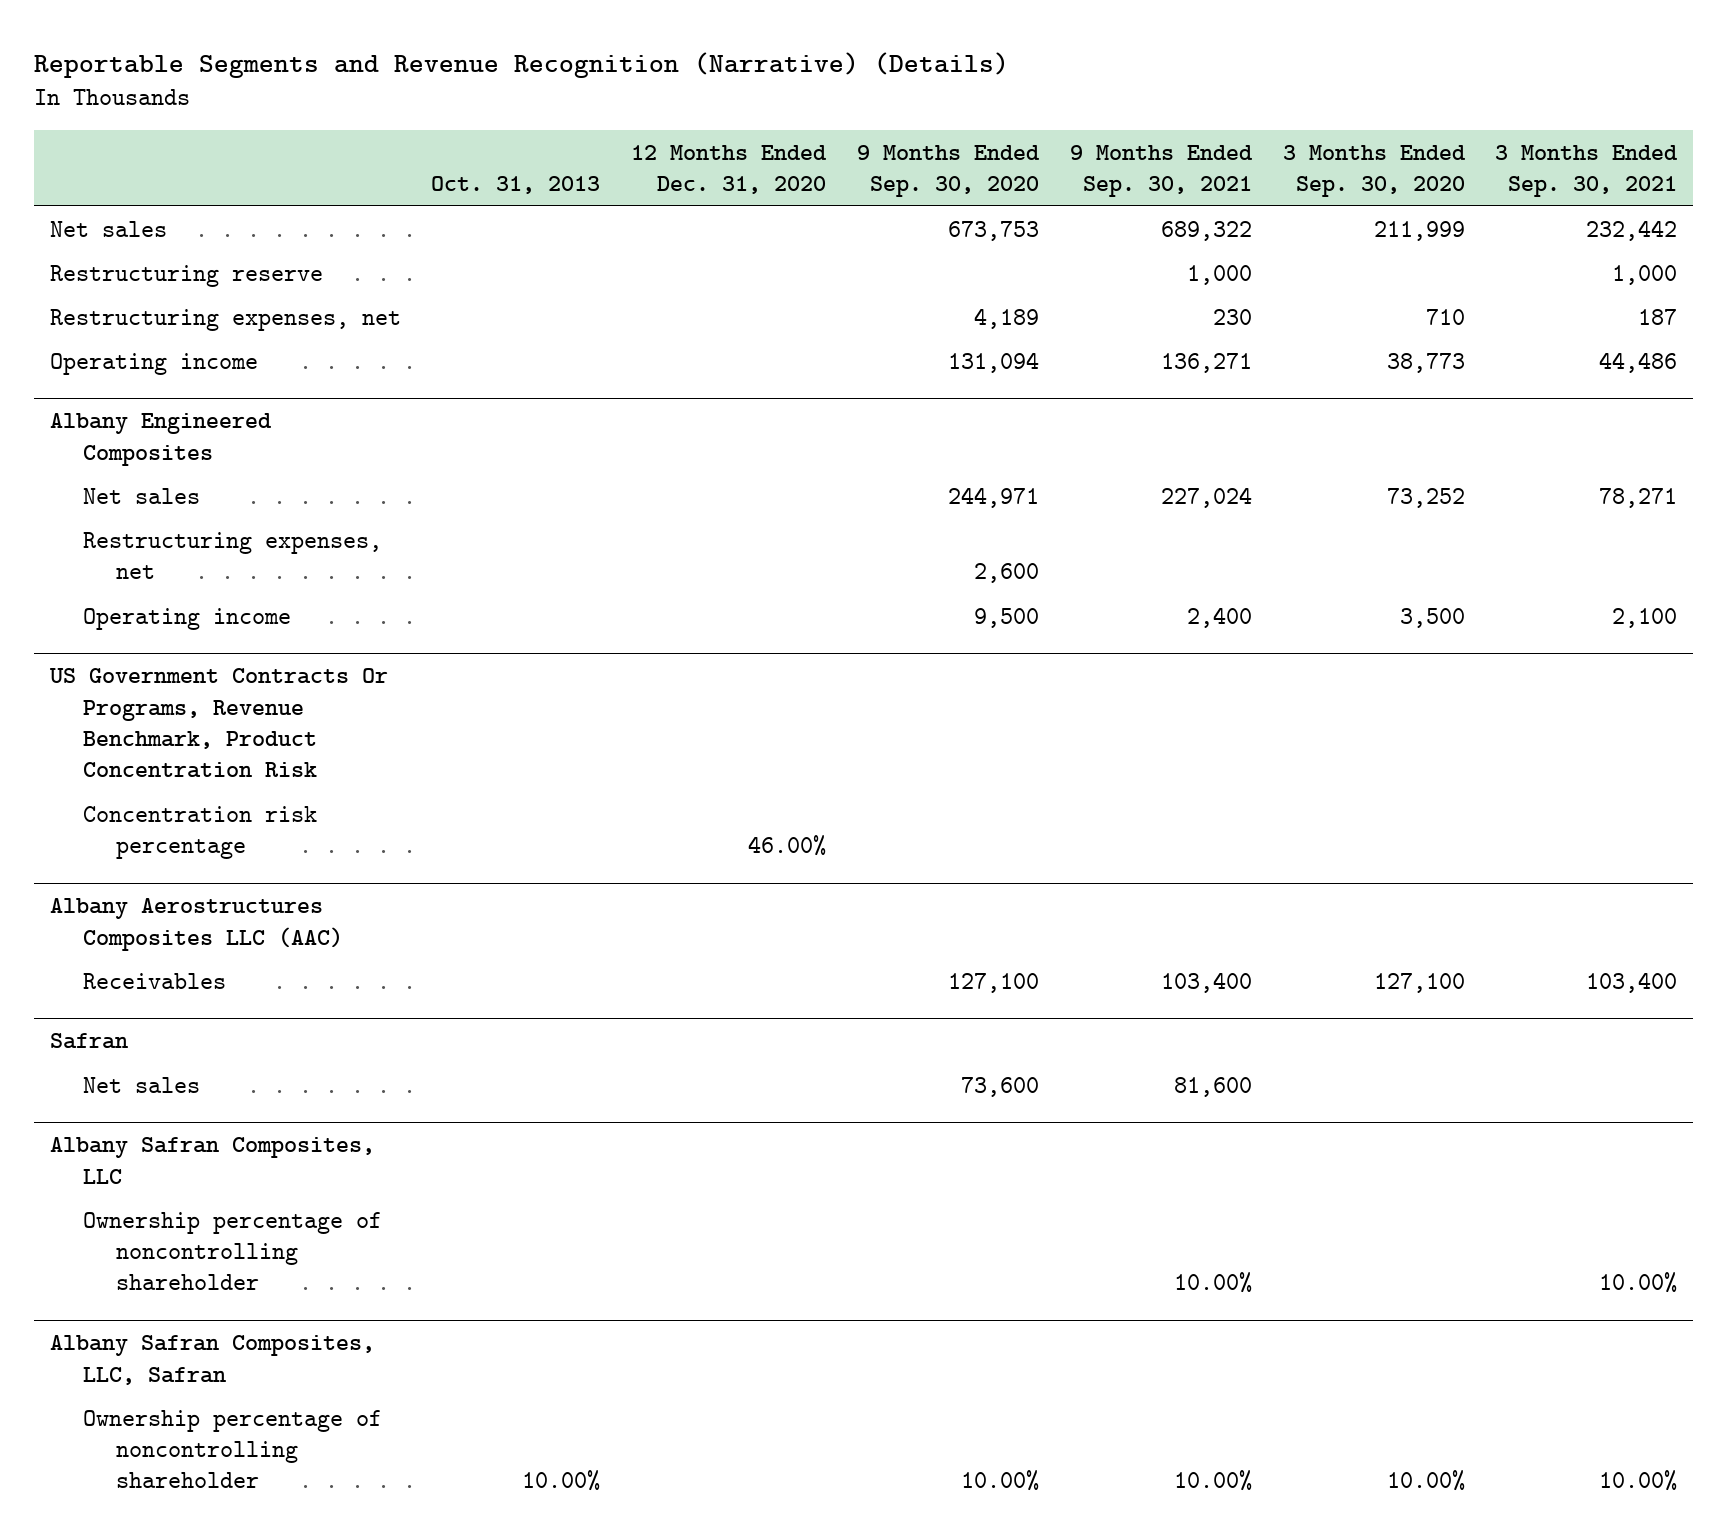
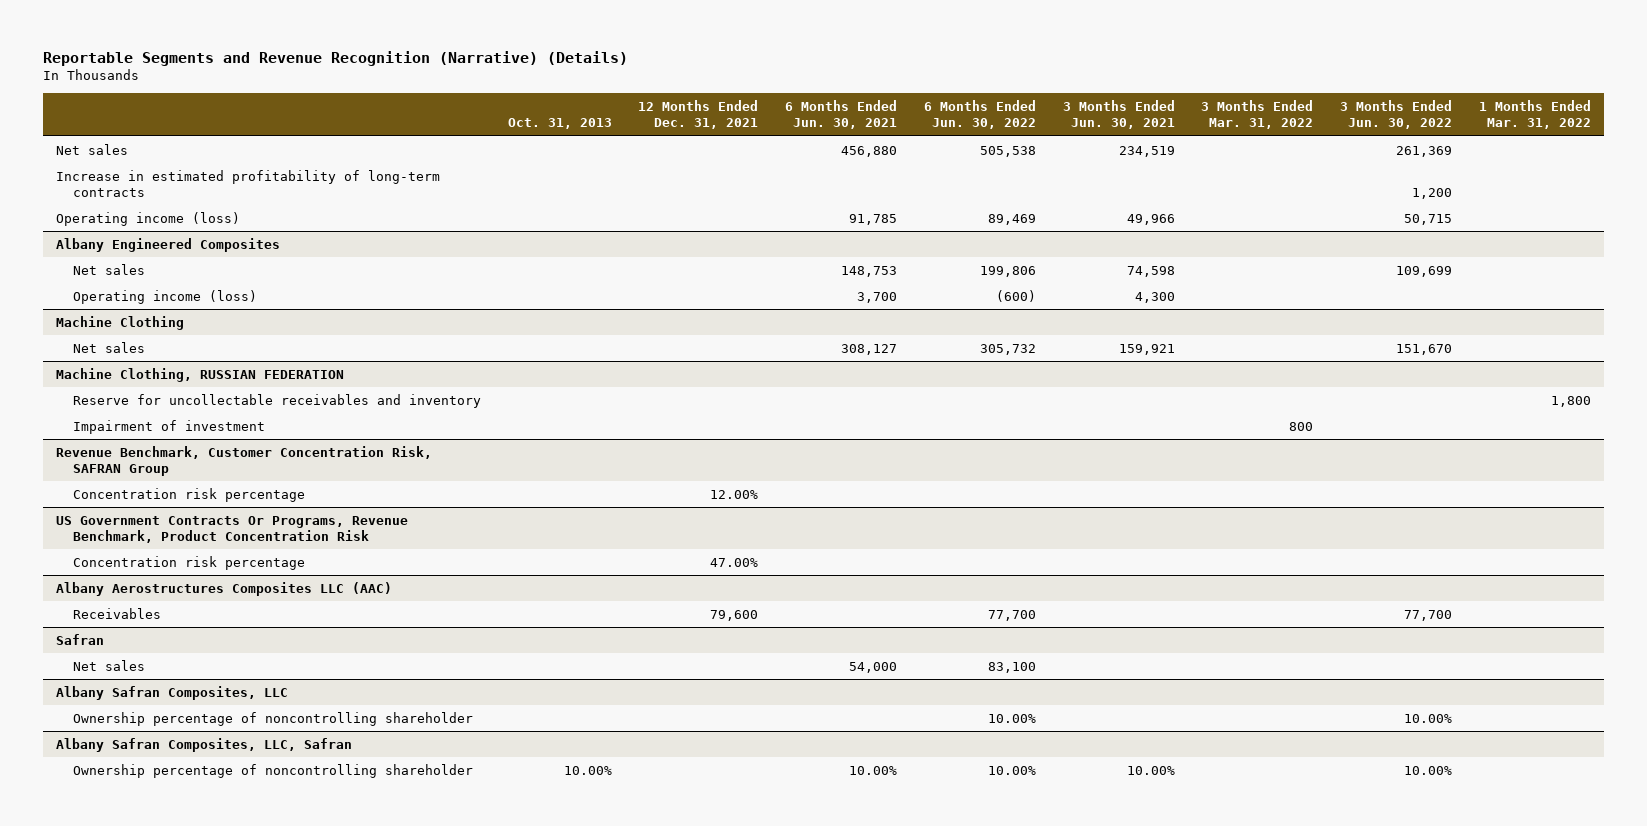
[631,144,828,194] 12 Months Ended Dec. 31, 2020 -> none
[856,144,1040,197] 9 Months Ended Sep. 30, 2020 -> none
[1069,144,1253,197] 9 Months Ended Sep. 30, 2021 -> none
[1282,144,1466,197] 3 Months Ended Sep. 30, 2020 -> none
[1495,144,1679,197] 3 Months Ended Sep. 30, 2021 -> none
none -> [638,100,759,130] 12 Months Ended Dec. 31, 2021
none -> [785,100,898,130] 6 Months Ended Jun. 30, 2021
none -> [923,100,1036,130] 6 Months Ended Jun. 30, 2022
none -> [1062,100,1175,130] 3 Months Ended Jun. 30, 2021
none -> [1201,100,1314,130] 3 Months Ended Mar. 31, 2022
none -> [1340,100,1453,130] 3 Months Ended Jun. 30, 2022
none -> [1478,100,1591,130] 1 Months Ended Mar. 31, 2022
[49,264,323,287] Restructuring reserve -> none
[49,308,401,331] Restructuring expenses, net -> none
none -> [55,169,440,197] Increase in estimated profitability of long-term contracts
[49,352,258,375] Operating income -> [55,211,240,226] Operating income (loss)
[82,531,382,579] Restructuring expenses, net -> none
[82,607,291,630] Operating income -> [72,289,257,304] Operating income (loss)
none -> [55,315,184,330] Machine Clothing
none -> [72,341,145,353] Net sales
none -> [55,367,344,382] Machine Clothing, RUSSIAN FEDERATION
none -> [72,393,481,408] Reserve for uncollectable receivables and inventory
none -> [72,419,265,434] Impairment of investment
none -> [55,445,432,476] Revenue Benchmark, Customer Concentration Risk, SAFRAN Group
none -> [72,487,305,502] Concentration risk percentage

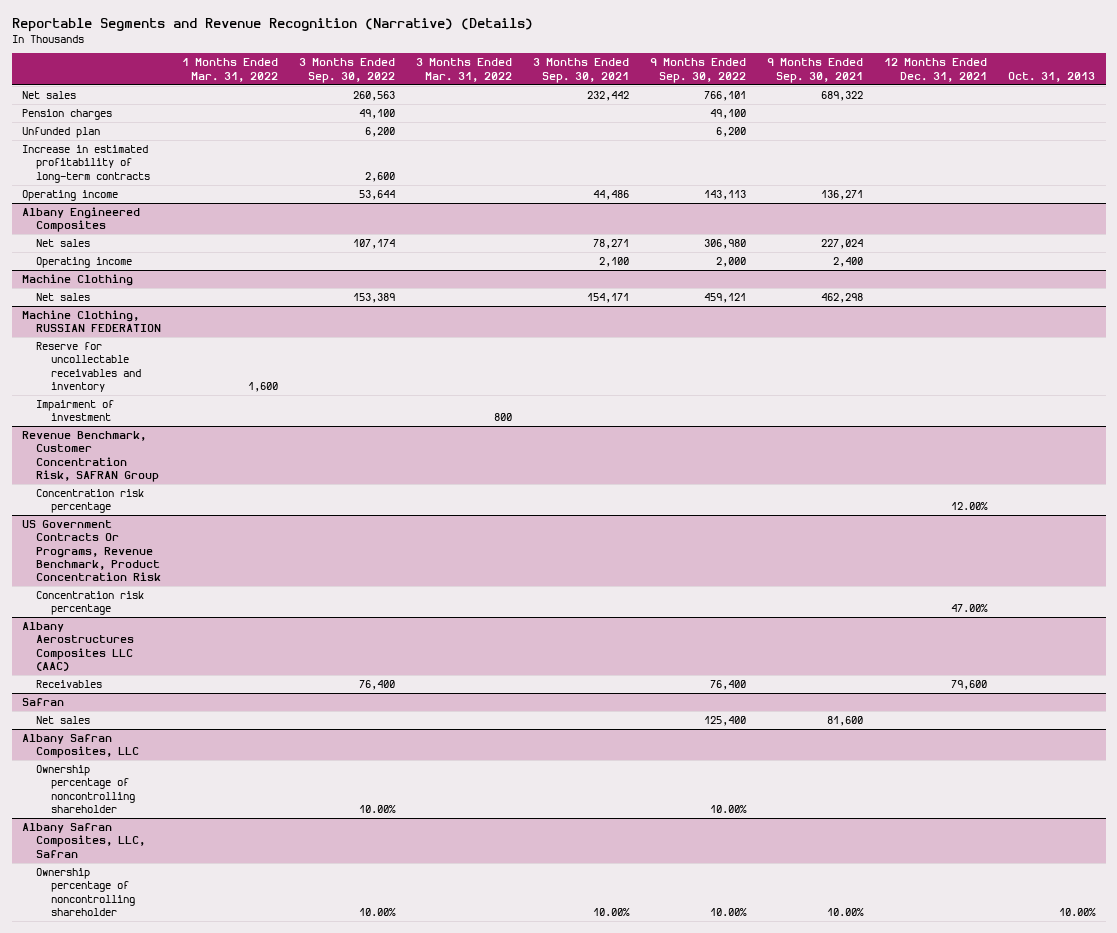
[785,100,898,130] 6 Months Ended Jun. 30, 2021 -> none
[923,100,1036,130] 6 Months Ended Jun. 30, 2022 -> none
[1062,100,1175,130] 3 Months Ended Jun. 30, 2021 -> none
[1340,100,1453,130] 3 Months Ended Jun. 30, 2022 -> none
none -> [299,58,396,83] 3 Months Ended Sep. 30, 2022
none -> [533,58,630,83] 3 Months Ended Sep. 30, 2021
none -> [650,58,747,83] 9 Months Ended Sep. 30, 2022
none -> [767,58,864,83] 9 Months Ended Sep. 30, 2021
none -> [21,109,112,121] Pension charges
none -> [21,127,100,139] Unfunded plan
[55,211,240,226] Operating income (loss) -> [21,190,118,202] Operating income
[72,289,257,304] Operating income (loss) -> [36,257,133,269] Operating income
[1550,395,1591,407] 1,800 -> [248,382,279,393] 1,600

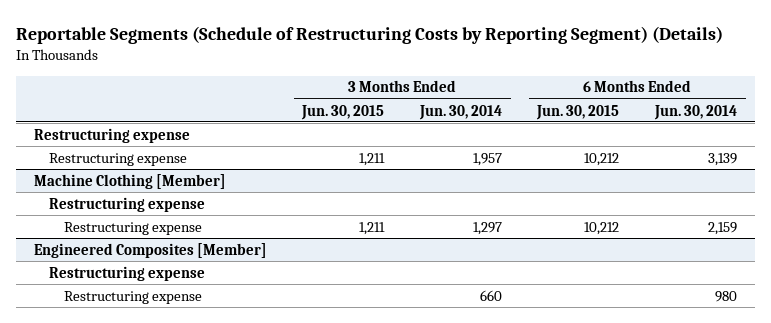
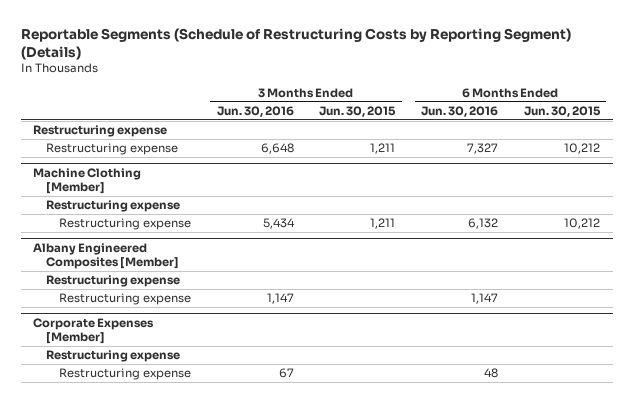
[418,104,502,120] Jun. 30, 2014 -> none
[653,104,737,120] Jun. 30, 2014 -> none
none -> [216,106,294,118] Jun. 30, 2016
none -> [420,106,498,118] Jun. 30, 2016
[33,242,267,258] Engineered Composites [Member] -> [33,243,180,270] Albany Engineered Composites [Member]
none -> [33,318,155,345] Corporate Expenses [Member]
none -> [46,350,181,363] Restructuring expense
none -> [58,368,191,381] Restructuring expense

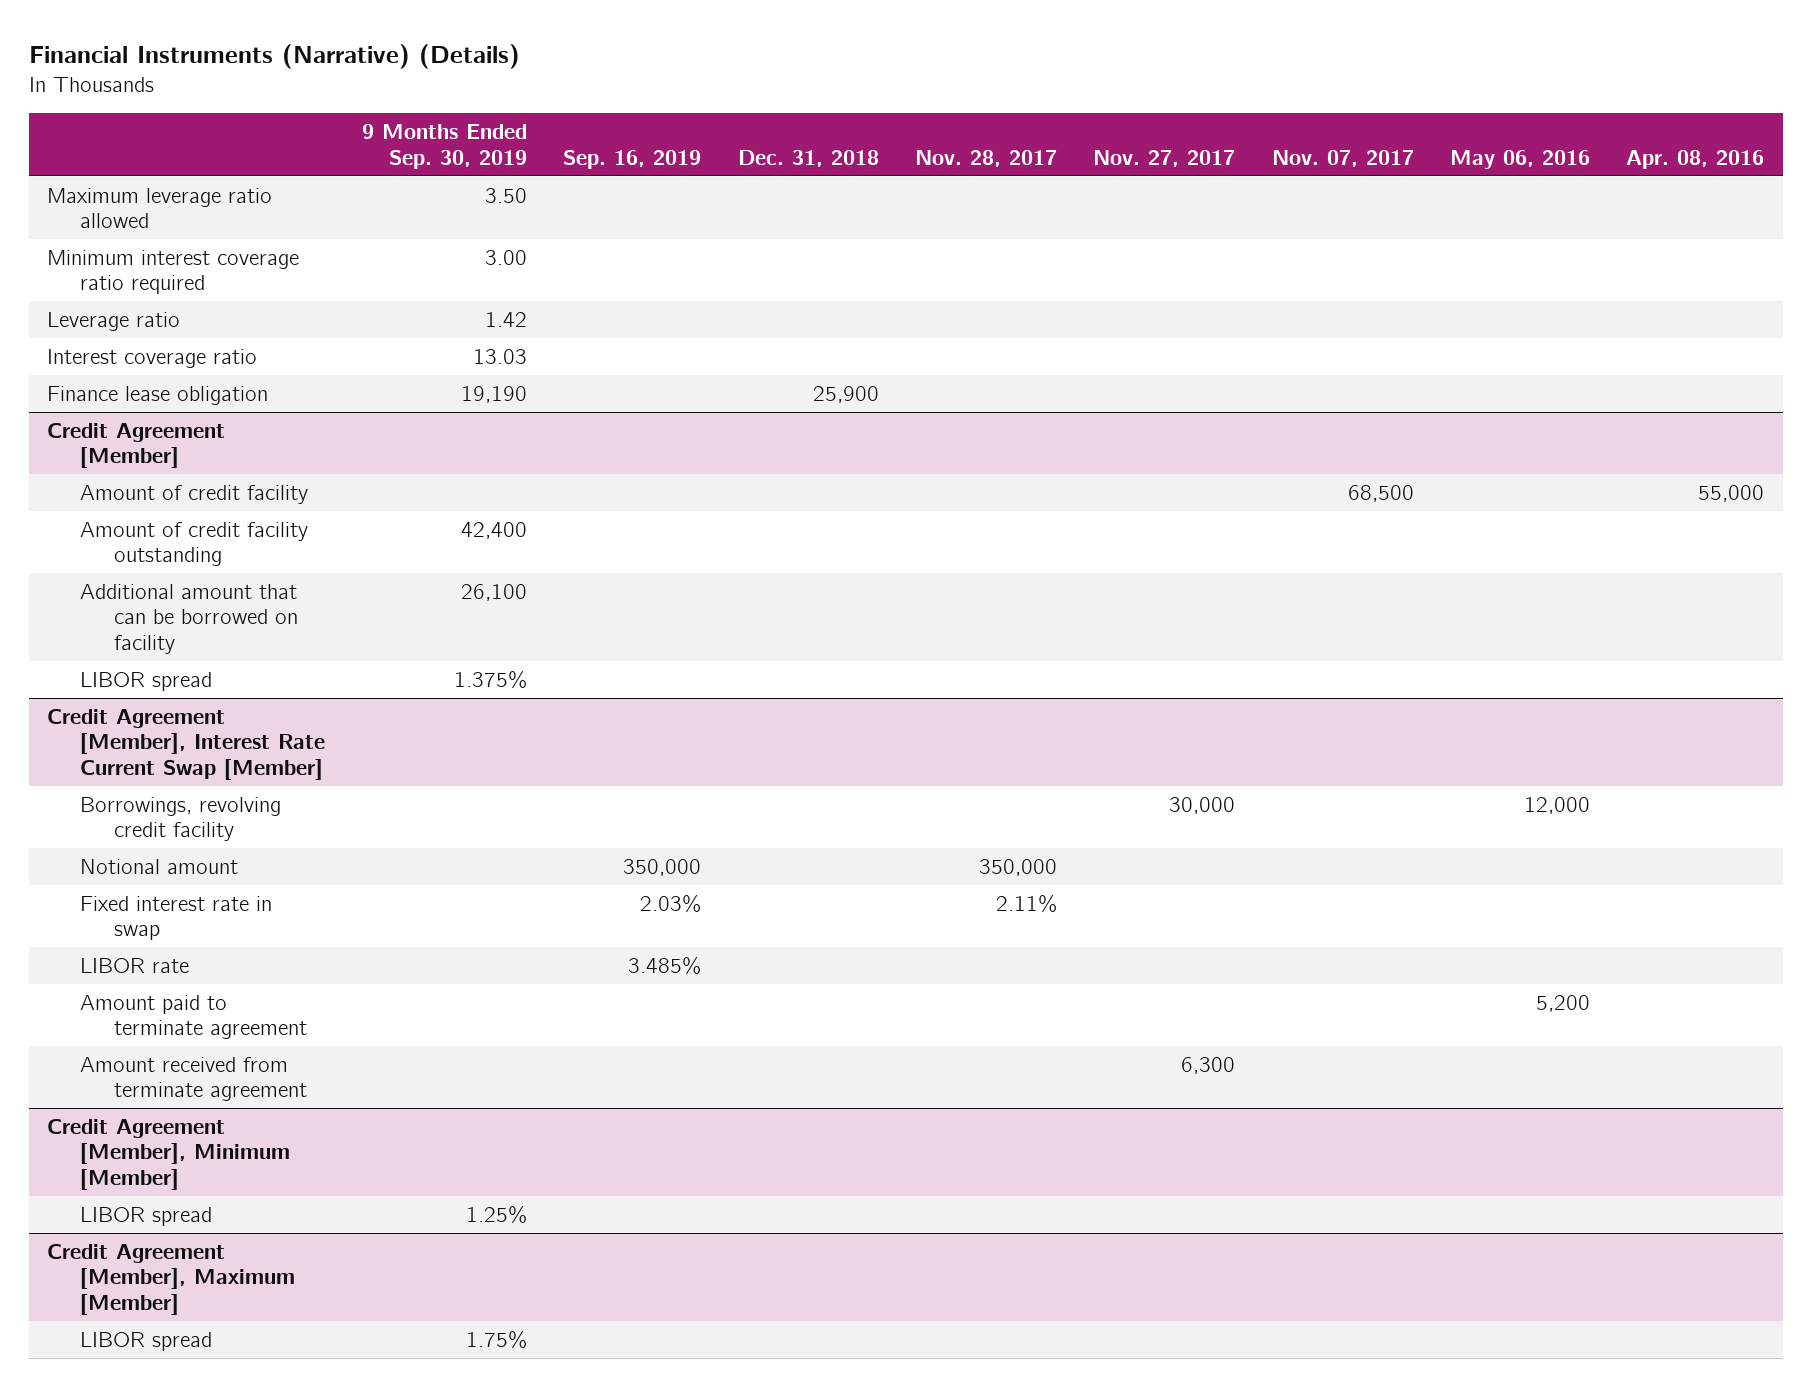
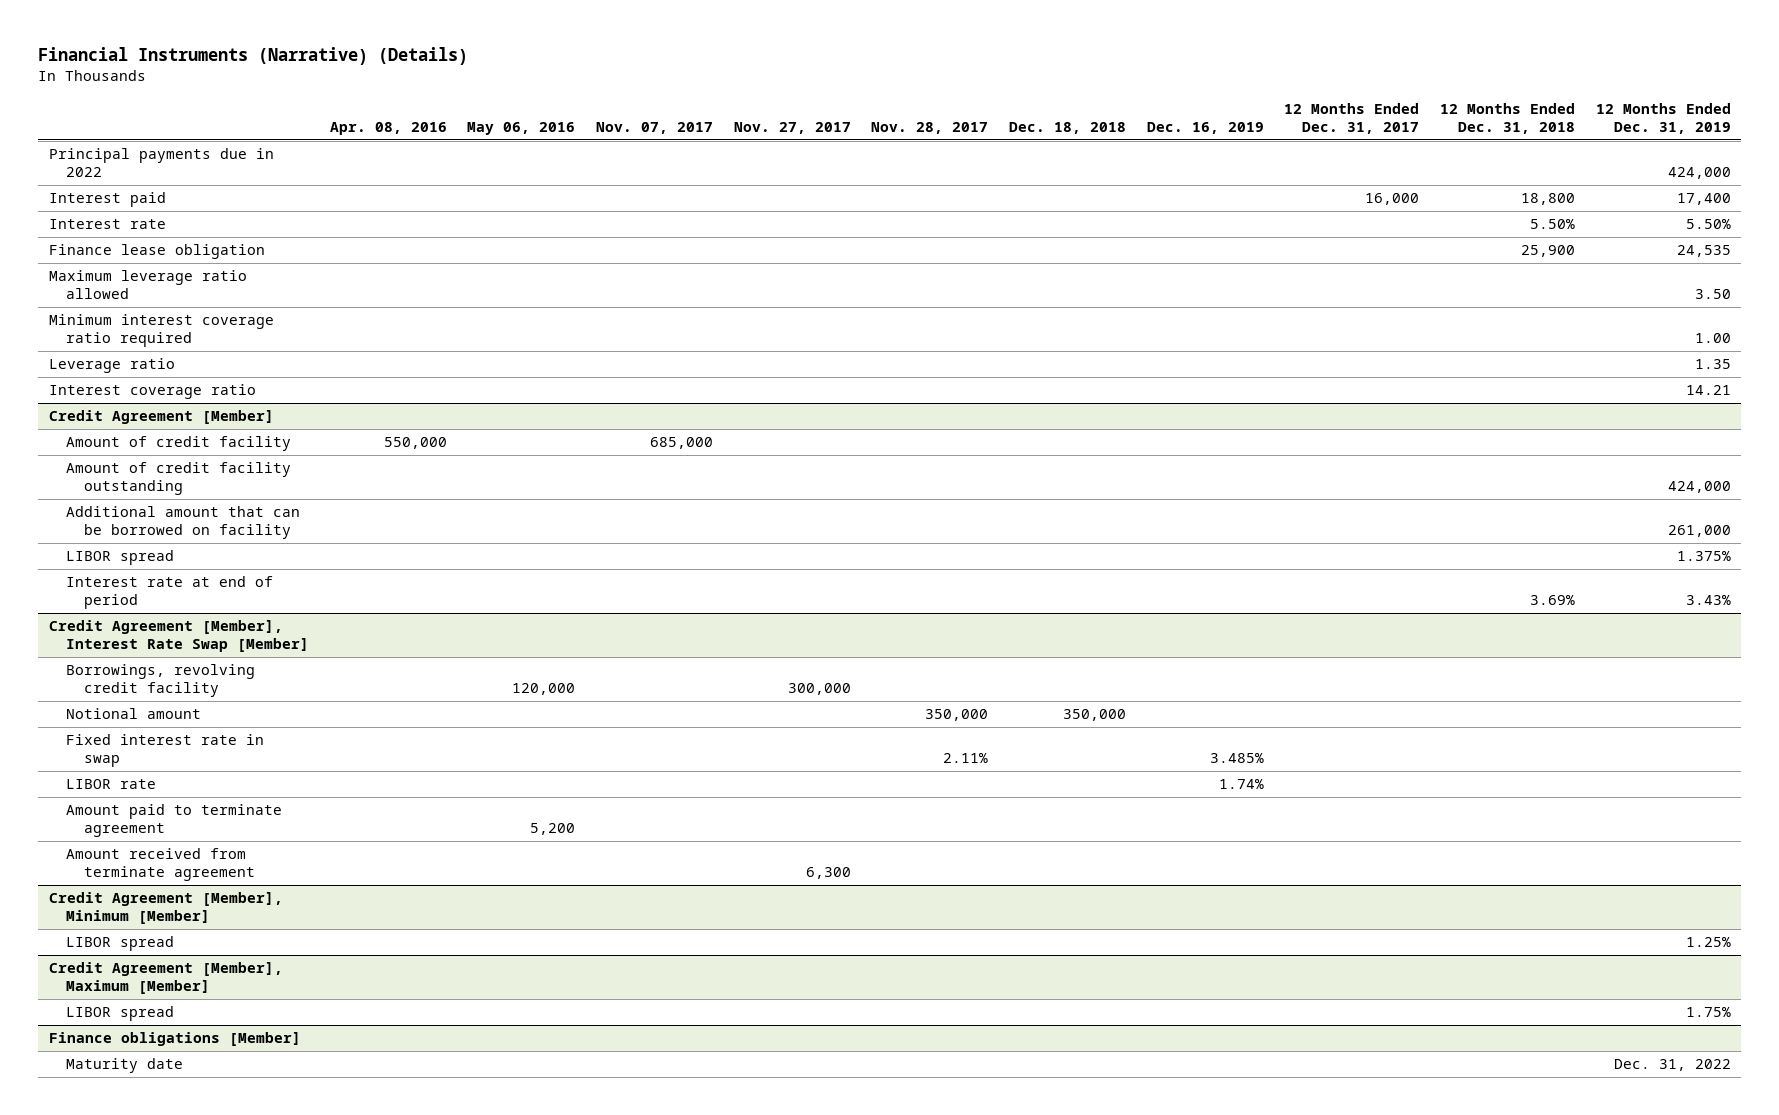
[361,124,527,169] 9 Months Ended Sep. 30, 2019 -> none
[563,149,702,169] Sep. 16, 2019 -> none
[737,149,879,167] Dec. 31, 2018 -> none
none -> [1009,122,1127,135] Dec. 18, 2018
none -> [1146,122,1264,135] Dec. 16, 2019
none -> [1284,103,1420,135] 12 Months Ended Dec. 31, 2017
none -> [1439,103,1575,135] 12 Months Ended Dec. 31, 2018
none -> [1595,103,1731,135] 12 Months Ended Dec. 31, 2019
none -> [48,148,274,178] Principal payments due in 2022
none -> [48,192,166,208] Interest paid
none -> [48,219,166,230] Interest rate
[47,385,269,405] Finance lease obligation -> [48,244,265,260] Finance lease obligation
[1347,484,1414,502] 68,500 -> [650,437,714,450] 685,000
[1698,484,1765,502] 55,000 -> [383,437,447,450] 550,000
none -> [66,576,274,610] Interest rate at end of period
[47,708,326,780] Credit Agreement [Member], Interest Rate Current Swap [Member] -> [48,620,310,653] Credit Agreement [Member], Interest Rate Swap [Member]
[1169,796,1236,814] 30,000 -> [787,683,851,696] 300,000
[1523,796,1590,814] 12,000 -> [512,683,576,696] 120,000
none -> [48,1032,301,1047] Finance obligations [Member]
none -> [66,1058,184,1074] Maturity date

